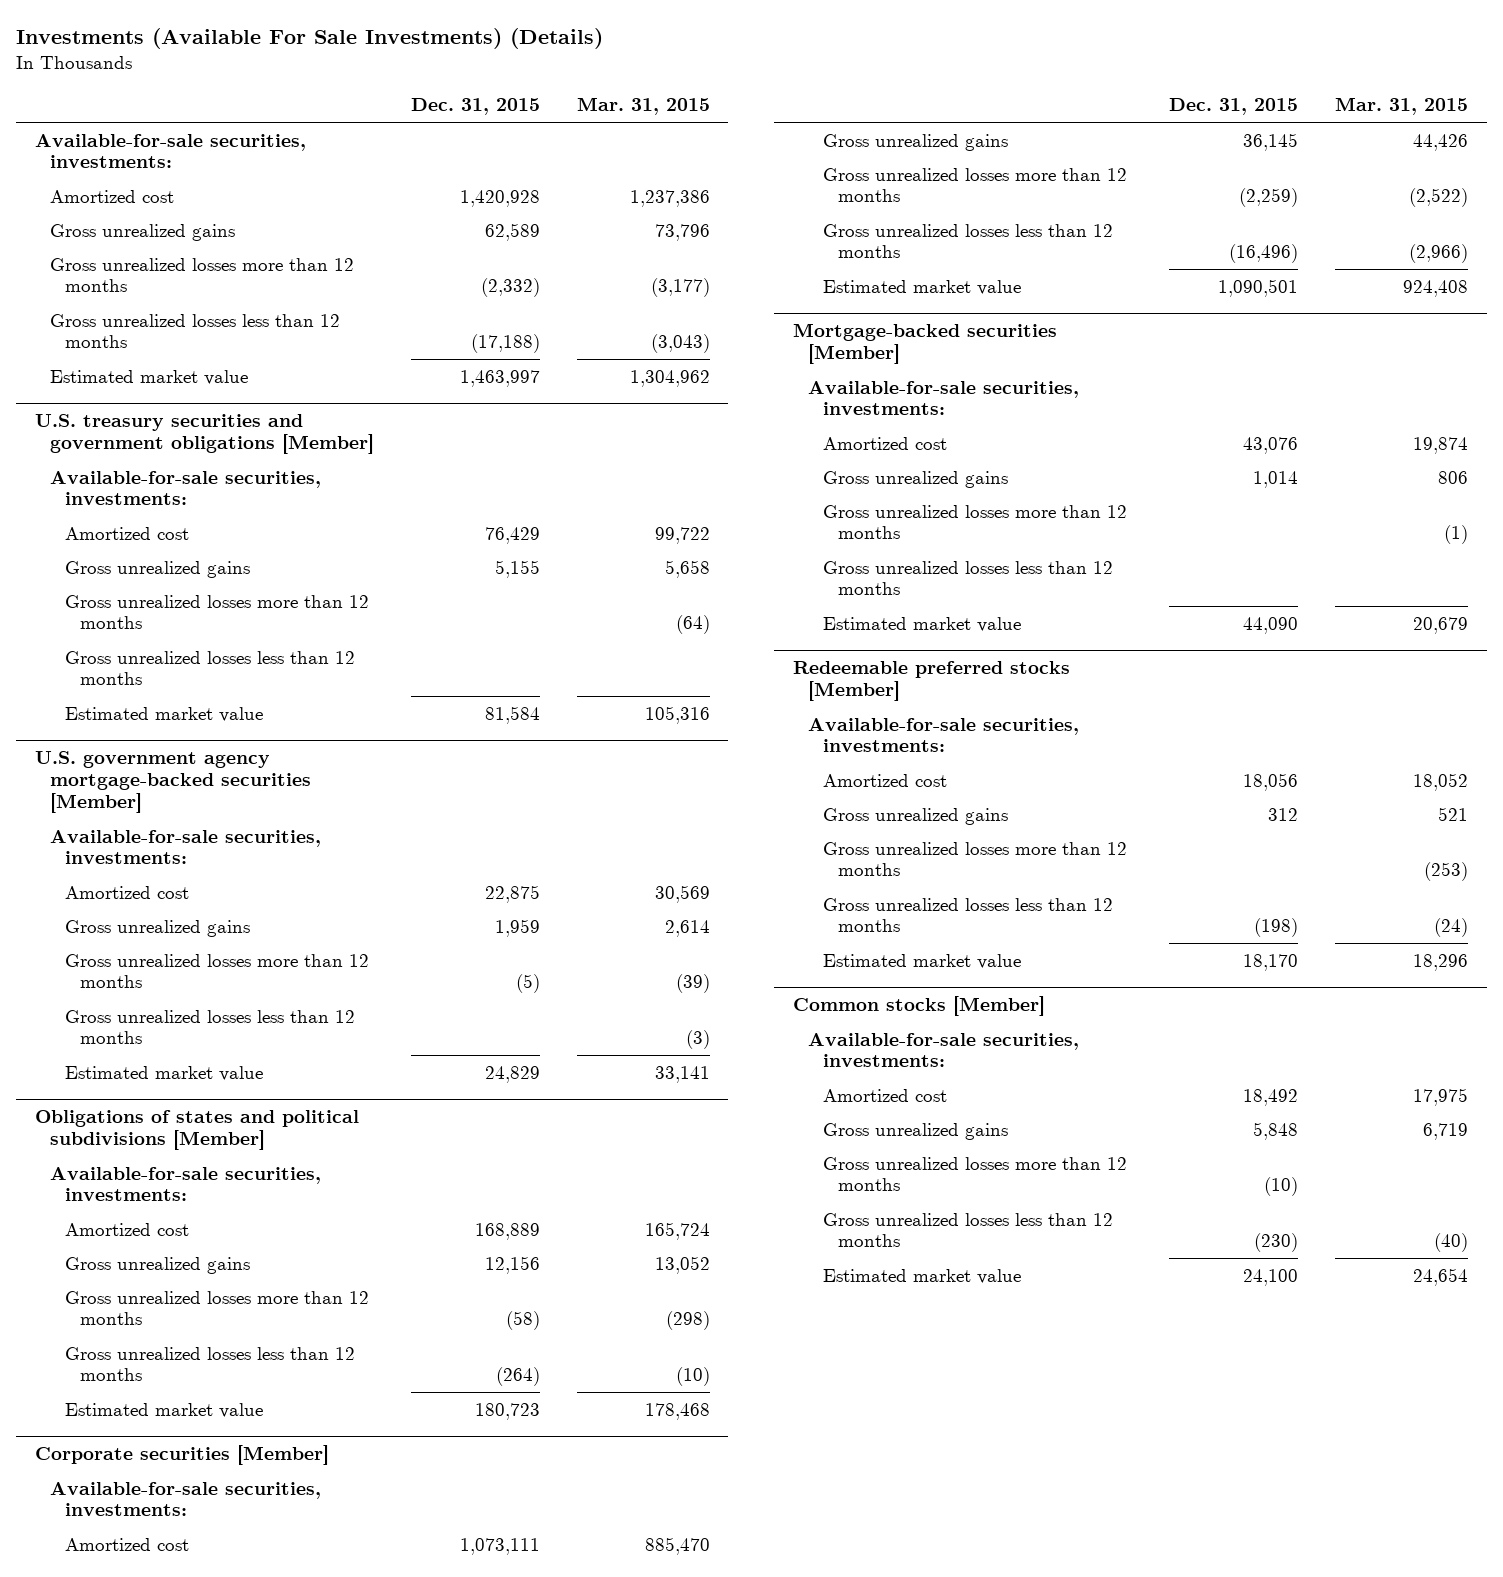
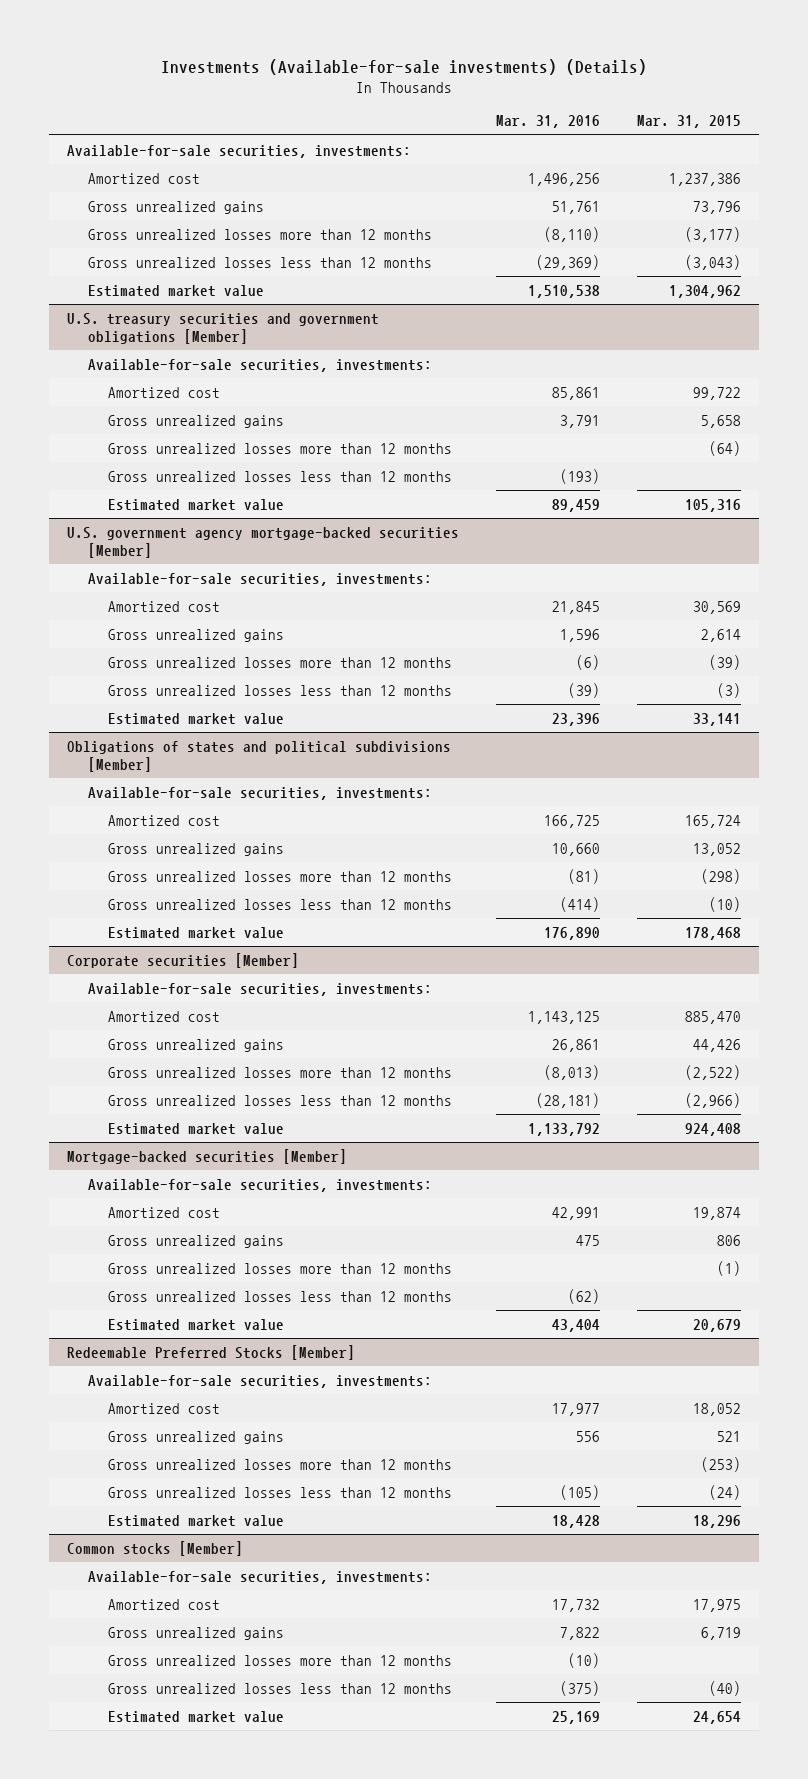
[15,28,603,50] Investments (Available For Sale Investments) (Details) -> [161,58,648,75] Investments (Available-for-sale investments) (Details)
[410,98,540,116] Dec. 31, 2015 -> none
none -> [496,115,601,129] Mar. 31, 2016
[792,661,1070,701] Redeemable preferred stocks [Member] -> [67,1344,356,1360] Redeemable Preferred Stocks [Member]

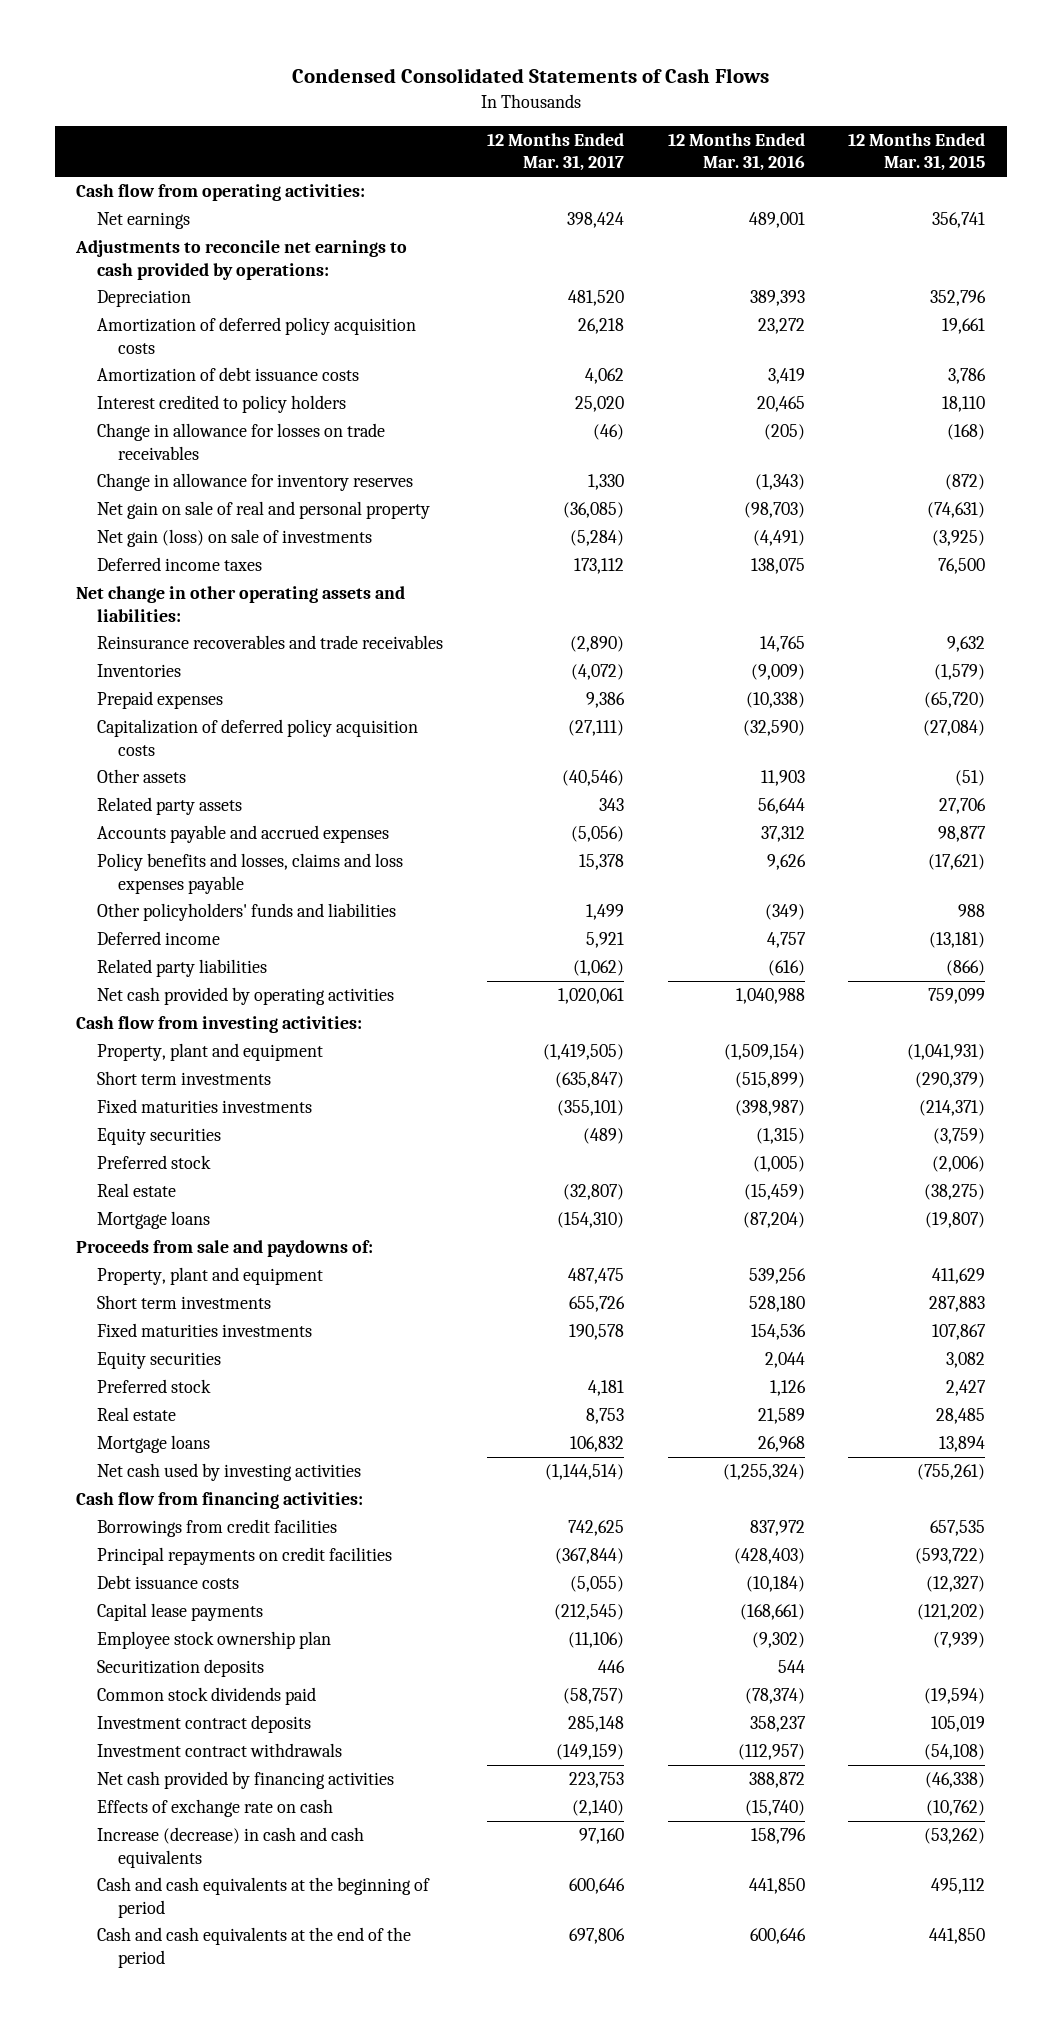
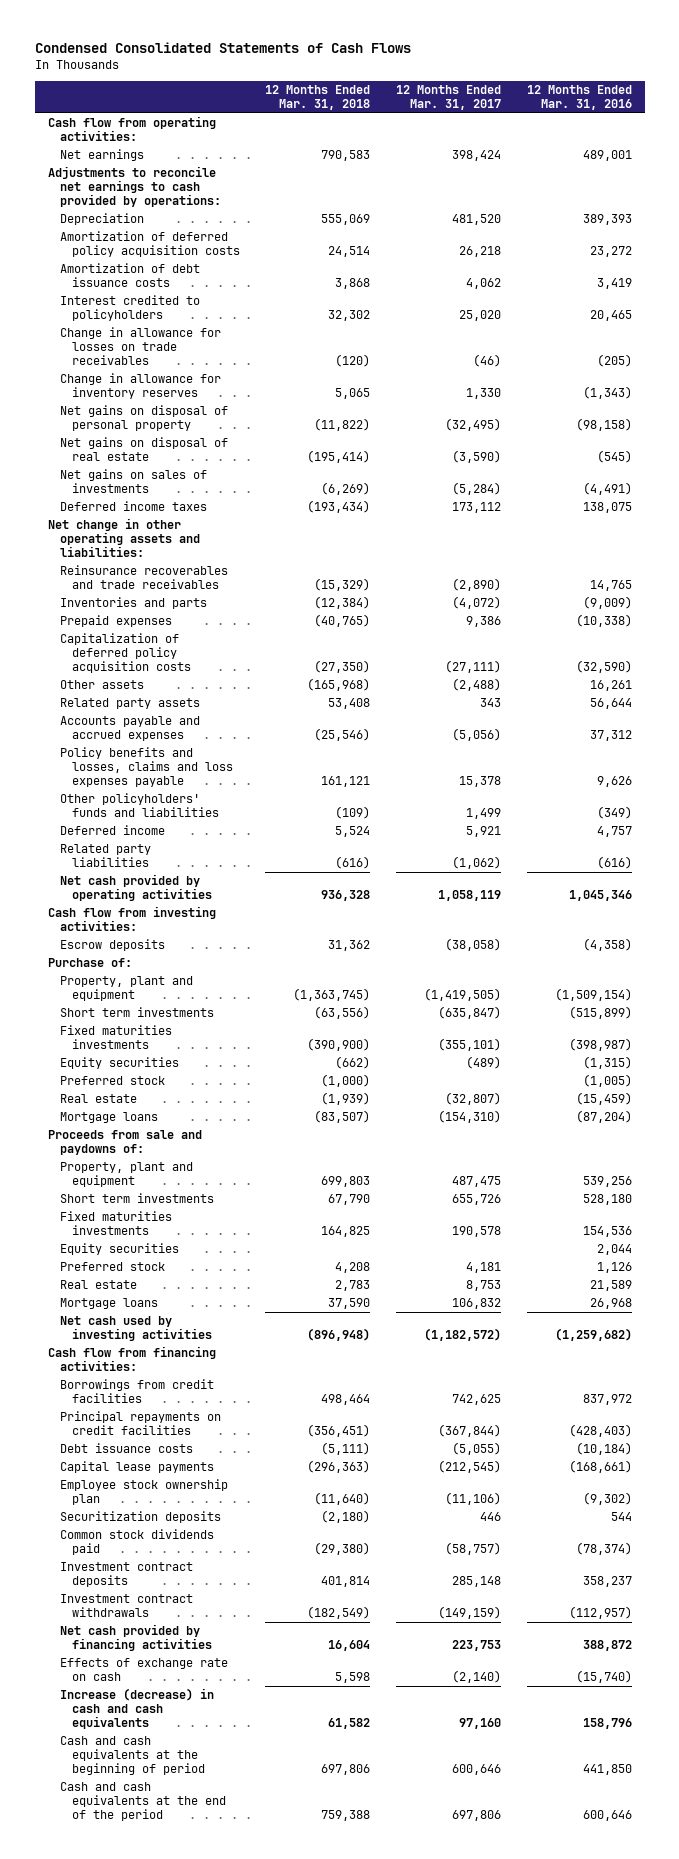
[848,132,986,172] 12 Months Ended Mar. 31, 2015 -> none
none -> [265,85,371,111] 12 Months Ended Mar. 31, 2018
[97,395,347,414] Interest credited to policy holders -> [59,295,200,322] Interest credited to policyholders
[97,501,431,520] Net gain on sale of real and personal property -> [59,405,228,432] Net gains on disposal of personal property
[563,502,625,519] (36,085) -> [444,418,501,432] (32,495)
[743,502,805,519] (98,703) -> [575,418,632,432] (98,158)
none -> [59,437,228,462] Net gains on disposal of real estate
[97,529,373,548] Net gain (loss) on sale of investments -> [59,469,207,494] Net gains on sales of investments
[97,664,182,678] Inventories -> [59,597,207,610] Inventories and parts
[562,770,625,787] (40,546) -> [451,678,501,692] (2,488)
[760,770,805,787] 11,903 -> [589,680,632,692] 16,261
[558,988,625,1005] 1,020,061 -> [437,890,501,902] 1,058,119
[735,988,805,1005] 1,040,988 -> [568,890,632,902] 1,045,346
none -> [59,939,165,952] Escrow deposits
none -> [47,958,132,968] Purchase of:
[545,1464,625,1481] (1,144,514) -> [423,1328,501,1342] (1,182,572)
[722,1464,805,1481] (1,255,324) -> [554,1328,632,1342] (1,259,682)

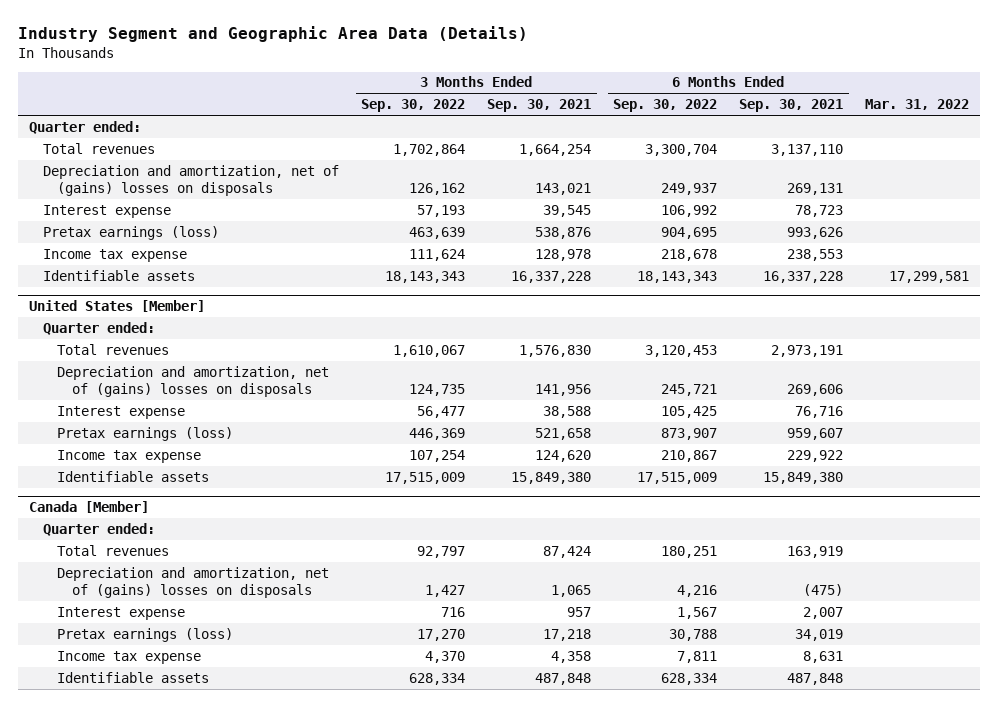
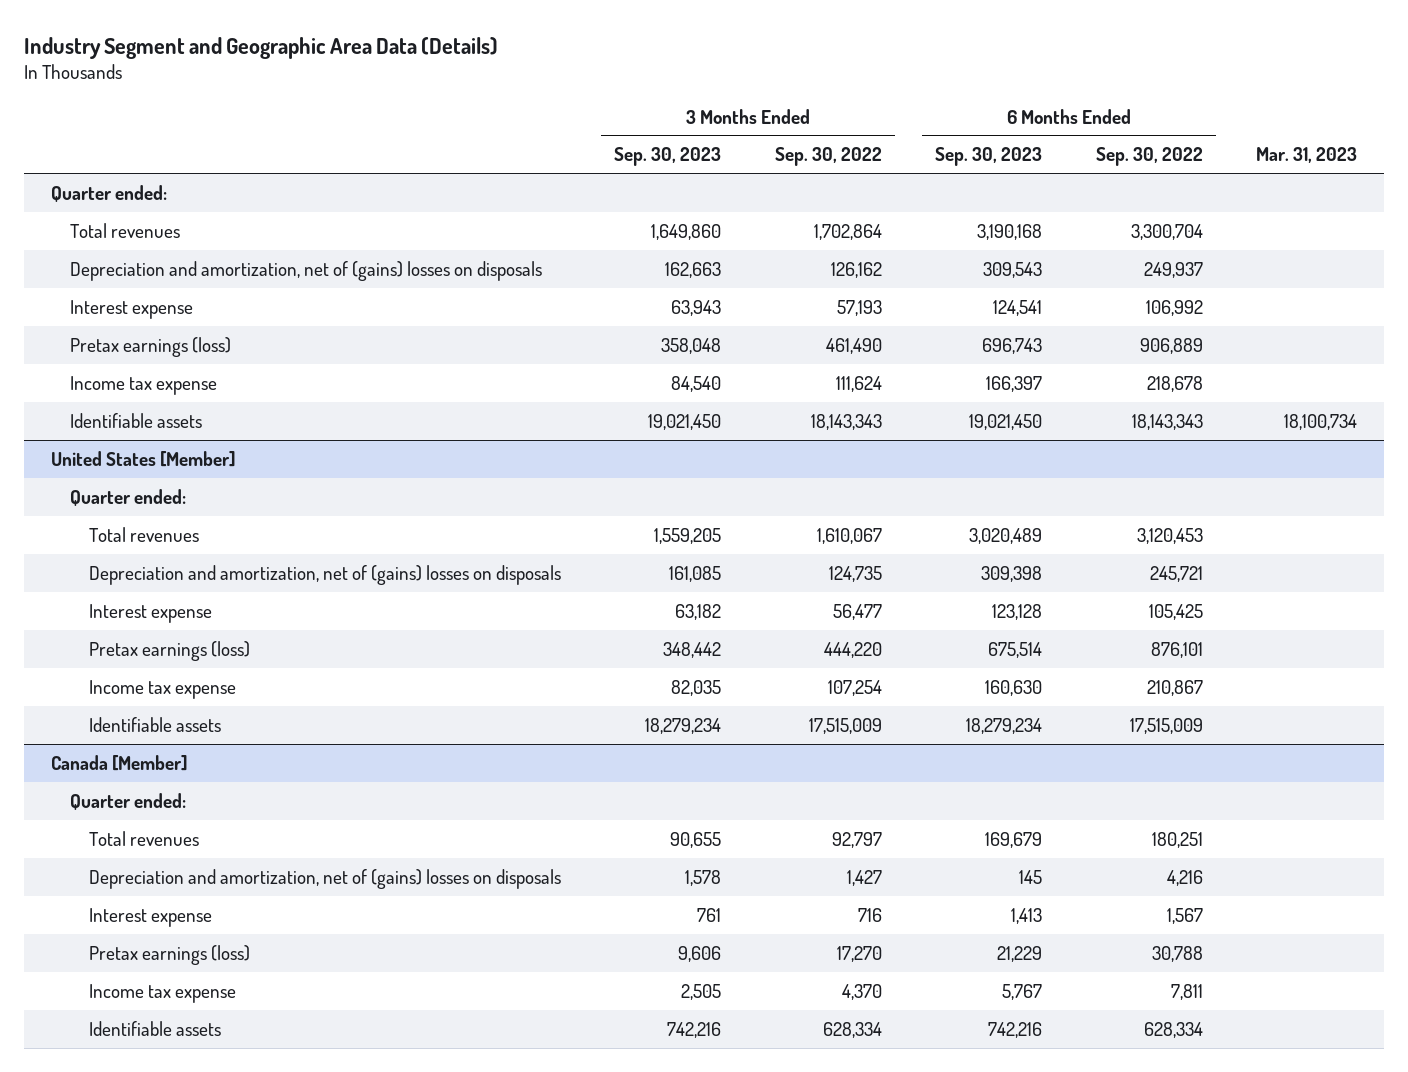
[487,99,592,113] Sep. 30, 2021 -> none
[739,99,844,113] Sep. 30, 2021 -> none
[865,99,970,111] Mar. 31, 2022 -> none
none -> [614,147,722,167] Sep. 30, 2023
none -> [935,147,1043,167] Sep. 30, 2023
none -> [1255,147,1357,164] Mar. 31, 2023
[409,226,466,239] 463,639 -> [825,337,882,354] 461,490
[661,226,718,239] 904,695 -> [1139,337,1203,354] 906,889
[409,427,466,440] 446,369 -> [823,641,882,658] 444,220
[661,427,718,440] 873,907 -> [1150,641,1203,658] 876,101

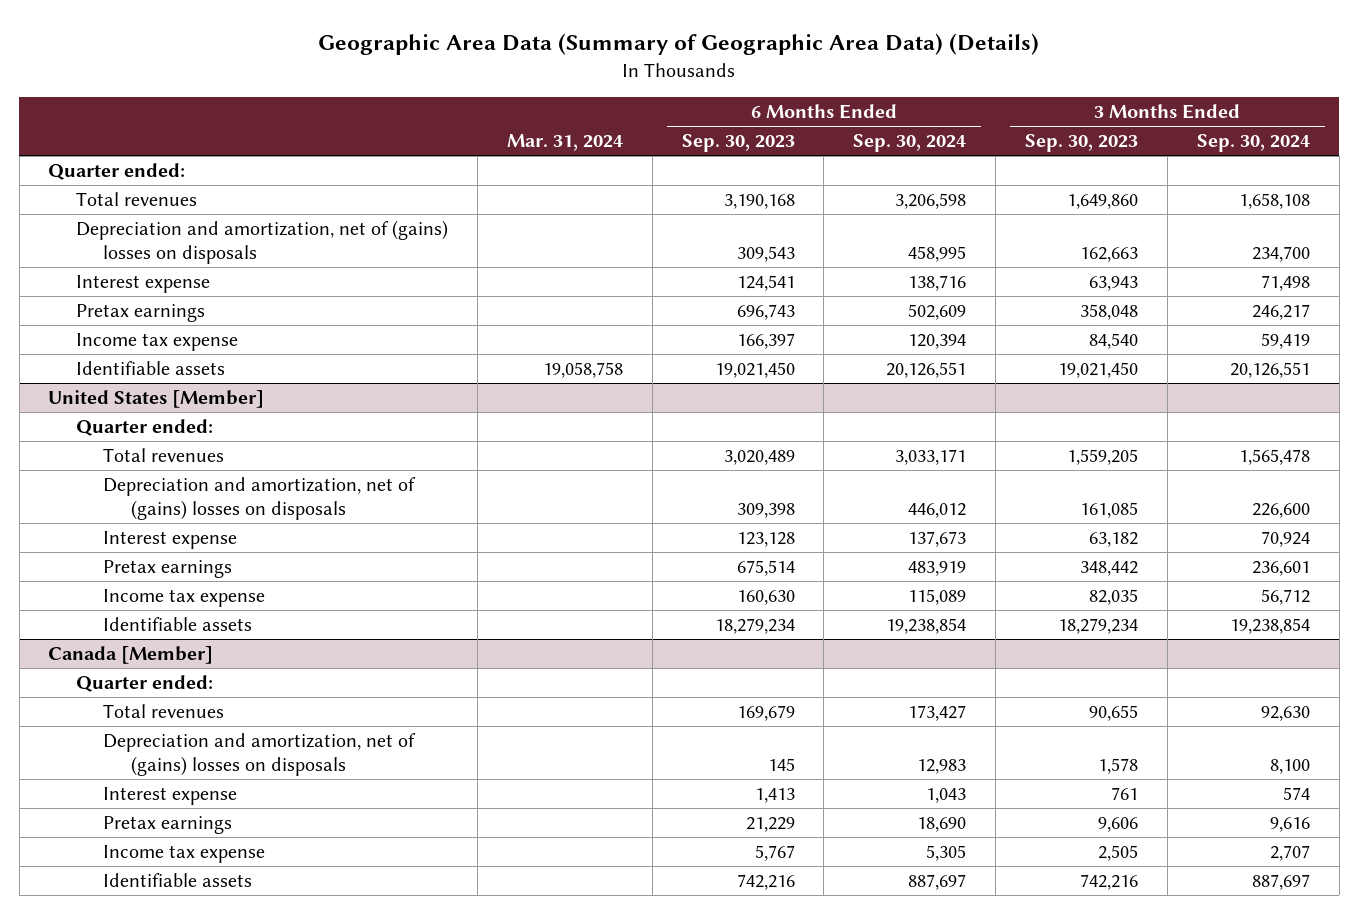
[24,36,499,59] Industry Segment and Geographic Area Data (Details) -> [318,33,1040,56] Geographic Area Data (Summary of Geographic Area Data) (Details)
[774,147,882,167] Sep. 30, 2022 -> none
[1095,147,1203,167] Sep. 30, 2022 -> none
[1255,147,1357,164] Mar. 31, 2023 -> none
none -> [506,134,623,152] Mar. 31, 2024
none -> [853,134,967,153] Sep. 30, 2024
none -> [1196,134,1310,153] Sep. 30, 2024
[69,336,231,357] Pretax earnings (loss) -> [75,304,205,323] Pretax earnings
[88,640,250,661] Pretax earnings (loss) -> [103,560,233,579] Pretax earnings
[88,944,250,965] Pretax earnings (loss) -> [103,816,233,835] Pretax earnings

